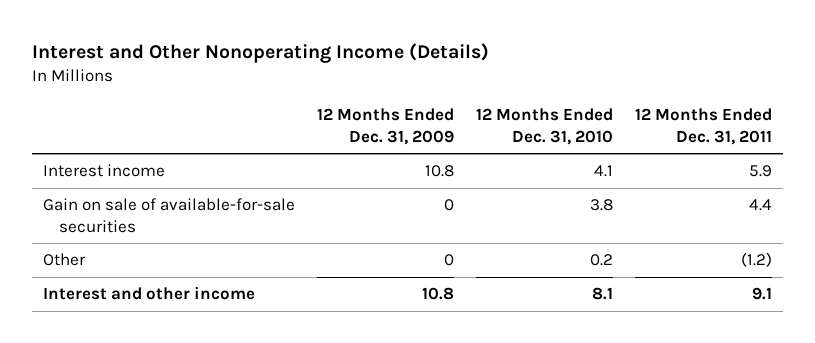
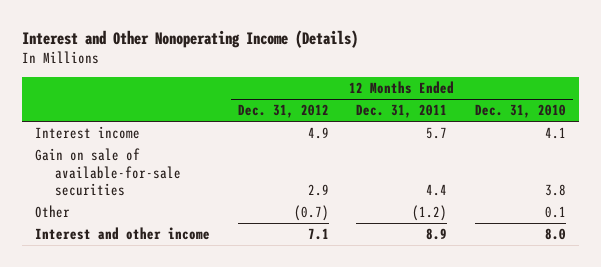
[316,108,454,145] 12 Months Ended Dec. 31, 2009 -> none
none -> [237,104,329,119] Dec. 31, 2012
[749,165,773,178] 5.9 -> [426,126,448,139] 5.7
[590,254,614,267] 0.2 -> [544,205,566,218] 0.1
[592,287,614,301] 8.1 -> [544,227,566,240] 8.0
[752,287,773,301] 9.1 -> [426,227,448,240] 8.9

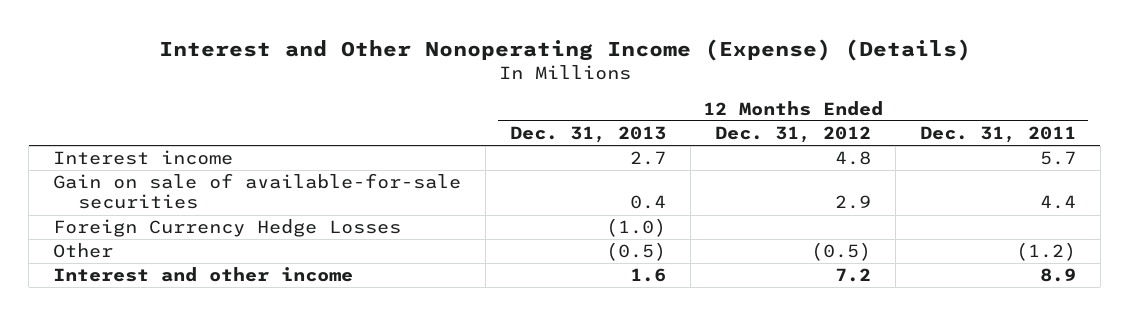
[21,29,358,48] Interest and Other Nonoperating Income (Details) -> [158,38,971,61] Interest and Other Nonoperating Income (Expense) (Details)
[474,104,566,119] Dec. 31, 2010 -> none
none -> [510,126,667,144] Dec. 31, 2013
[307,126,329,139] 4.9 -> [835,151,872,166] 4.8
none -> [53,219,402,238] Foreign Currency Hedge Losses
[293,204,329,221] (0.7) -> [811,242,872,262] (0.5)
[307,227,329,240] 7.1 -> [835,268,872,283] 7.2

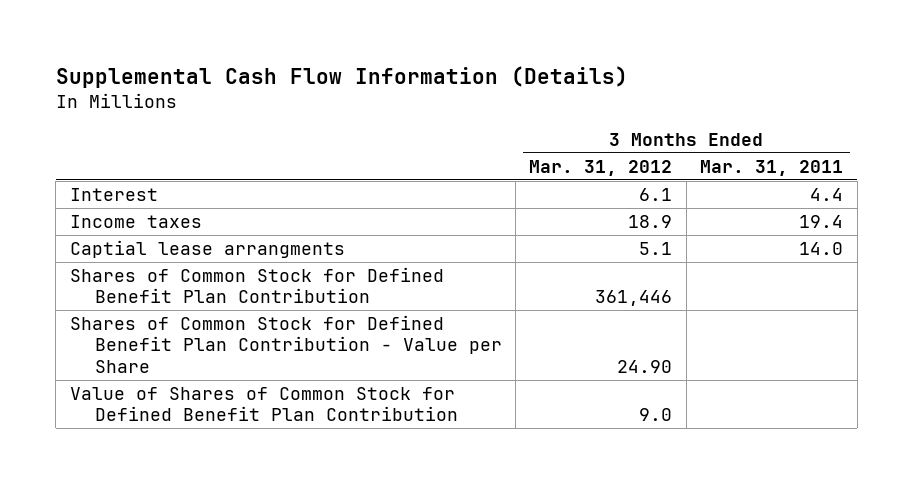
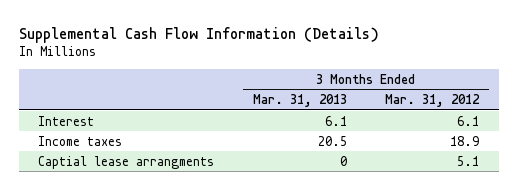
[700,159,844,176] Mar. 31, 2011 -> none
none -> [252,94,347,108] Mar. 31, 2013
[69,267,444,304] Shares of Common Stock for Defined Benefit Plan Contribution -> none
[69,315,502,373] Shares of Common Stock for Defined Benefit Plan Contribution - Value per Share -> none
[69,387,458,422] Value of Shares of Common Stock for Defined Benefit Plan Contribution -> none

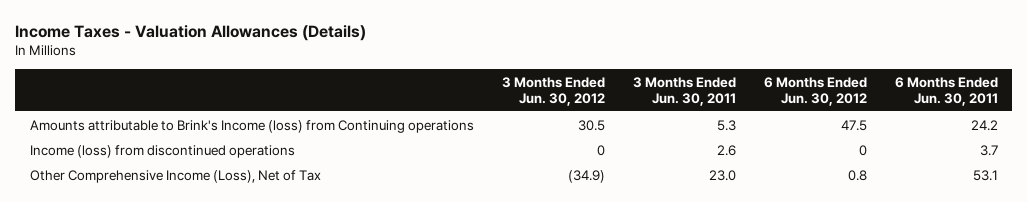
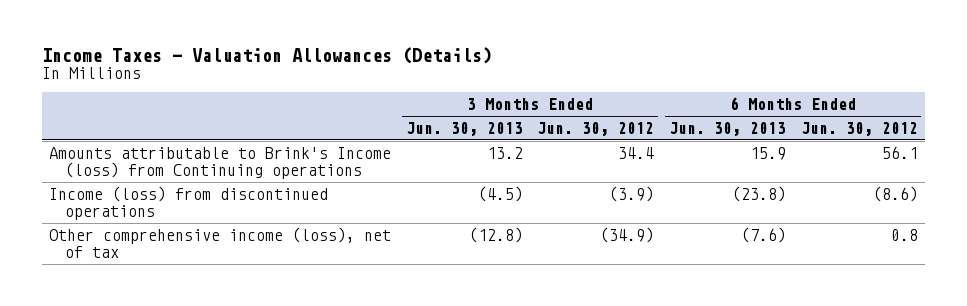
[632,76,736,106] 3 Months Ended Jun. 30, 2011 -> none
[894,76,998,106] 6 Months Ended Jun. 30, 2011 -> none
none -> [405,121,523,136] Jun. 30, 2013
none -> [668,121,786,136] Jun. 30, 2013
[577,119,605,131] 30.5 -> [618,146,655,159] 34.4
[840,119,867,131] 47.5 -> [881,145,918,159] 56.1
[596,144,605,156] 0 -> [609,185,655,202] (3.9)
[858,144,867,156] 0 -> [872,185,918,202] (8.6)
[29,169,321,183] Other Comprehensive Income (Loss), Net of Tax -> [49,226,392,258] Other comprehensive income (loss), net of tax

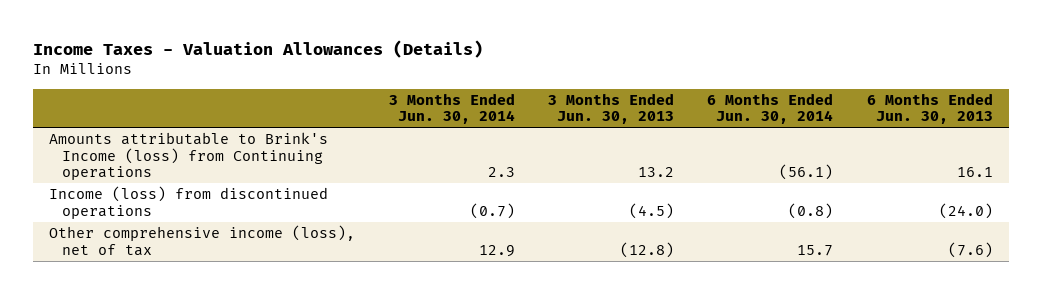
[537,121,655,136] Jun. 30, 2012 -> none
[800,121,918,136] Jun. 30, 2012 -> none
none -> [388,92,515,125] 3 Months Ended Jun. 30, 2014
none -> [707,92,834,125] 6 Months Ended Jun. 30, 2014
[749,146,786,160] 15.9 -> [956,167,993,178] 16.1
[731,185,786,202] (23.8) -> [938,202,993,219] (24.0)

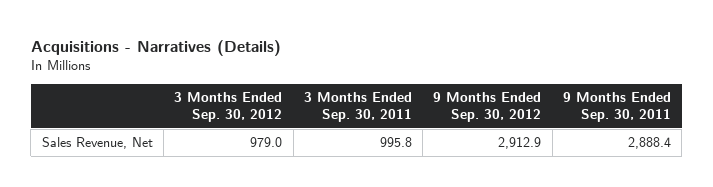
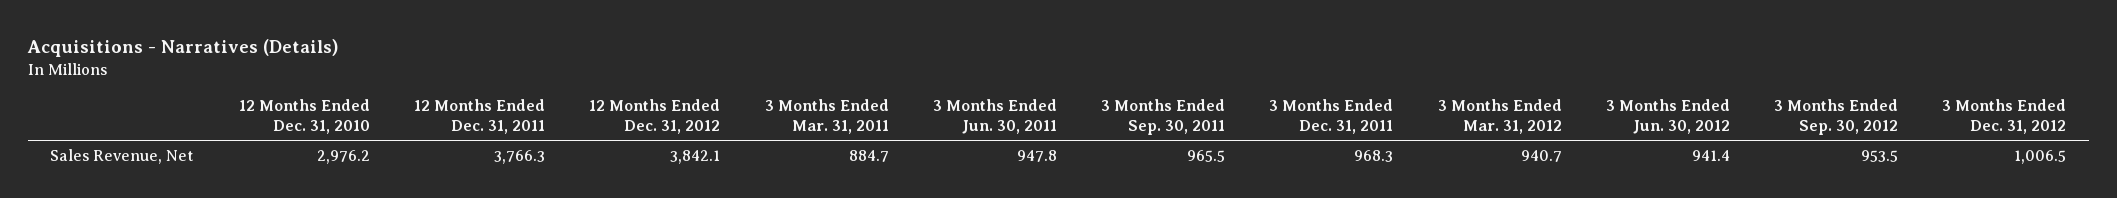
[433,92,542,123] 9 Months Ended Sep. 30, 2012 -> none
[563,92,672,123] 9 Months Ended Sep. 30, 2011 -> none
none -> [238,98,370,134] 12 Months Ended Dec. 31, 2010
none -> [413,98,545,134] 12 Months Ended Dec. 31, 2011
none -> [589,98,721,134] 12 Months Ended Dec. 31, 2012
none -> [764,98,889,134] 3 Months Ended Mar. 31, 2011
none -> [932,98,1057,134] 3 Months Ended Jun. 30, 2011
none -> [1269,98,1394,134] 3 Months Ended Dec. 31, 2011
none -> [1437,98,1562,134] 3 Months Ended Mar. 31, 2012
none -> [1605,98,1730,134] 3 Months Ended Jun. 30, 2012
none -> [1942,98,2067,134] 3 Months Ended Dec. 31, 2012
[250,137,283,148] 979.0 -> [1861,150,1899,163] 953.5
[379,137,412,148] 995.8 -> [1187,150,1226,163] 965.5

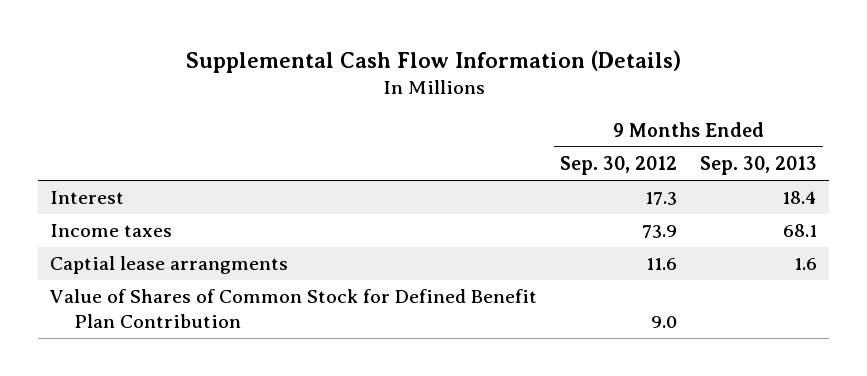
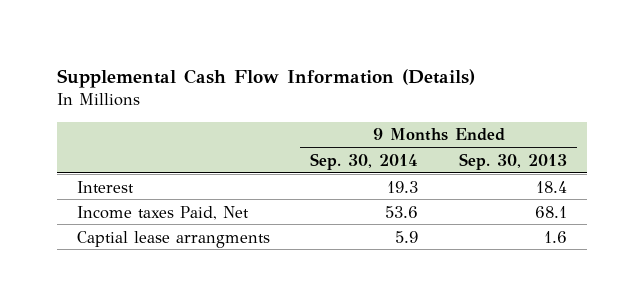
[560,156,678,176] Sep. 30, 2012 -> none
none -> [310,152,419,170] Sep. 30, 2014
[49,224,172,238] Income taxes -> [77,205,250,220] Income taxes Paid, Net
[48,289,537,329] Value of Shares of Common Stock for Defined Benefit Plan Contribution -> none

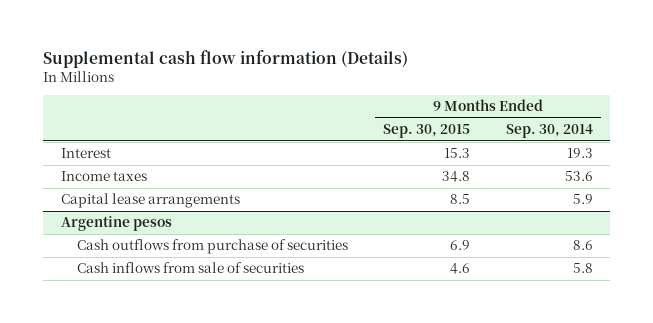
[56,68,475,88] Supplemental Cash Flow Information (Details) -> [43,49,409,68] Supplemental cash flow information (Details)
[458,152,567,170] Sep. 30, 2013 -> none
none -> [383,124,471,139] Sep. 30, 2015
[77,205,250,220] Income taxes Paid, Net -> [60,171,147,182] Income taxes
[77,230,271,248] Captial lease arrangments -> [60,193,240,209] Capital lease arrangements
none -> [60,216,172,232] Argentine pesos
none -> [77,239,349,255] Cash outflows from purchase of securities
none -> [77,262,305,274] Cash inflows from sale of securities

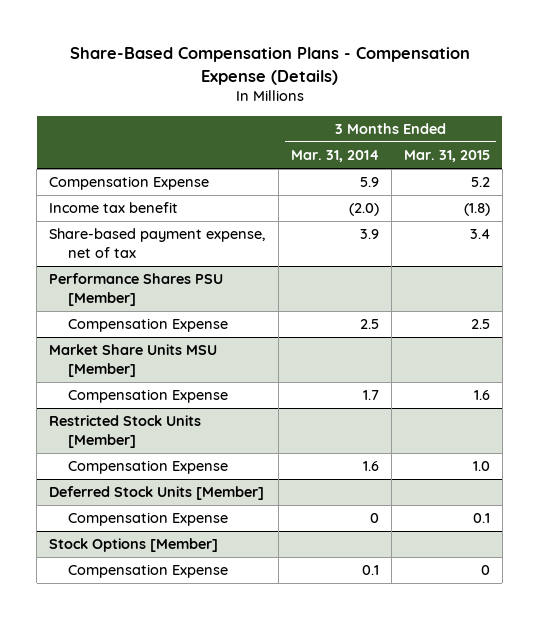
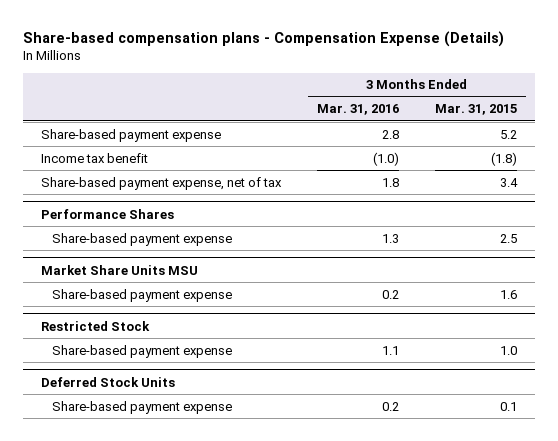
[69,47,470,85] Share-Based Compensation Plans - Compensation Expense (Details) -> [22,30,504,47] Share-based compensation plans - Compensation Expense (Details)
[291,150,380,163] Mar. 31, 2014 -> none
none -> [317,104,400,116] Mar. 31, 2016
[49,176,210,191] Compensation Expense -> [40,128,221,142] Share-based payment expense
[49,538,219,553] Stock Options [Member] -> none
[68,564,229,579] Compensation Expense -> none
[49,273,224,306] Performance Shares PSU [Member] -> [40,208,174,219] Performance Shares
[68,318,229,333] Compensation Expense -> [52,232,233,246] Share-based payment expense
[49,344,218,377] Market Share Units MSU [Member] -> [40,264,198,275] Market Share Units MSU
[68,389,229,404] Compensation Expense -> [52,288,233,302] Share-based payment expense
[49,415,202,448] Restricted Stock Units [Member] -> [40,320,150,331] Restricted Stock
[68,460,229,475] Compensation Expense -> [52,344,233,358] Share-based payment expense
[49,486,265,501] Deferred Stock Units [Member] -> [40,376,175,387] Deferred Stock Units
[68,512,229,527] Compensation Expense -> [52,400,233,414] Share-based payment expense

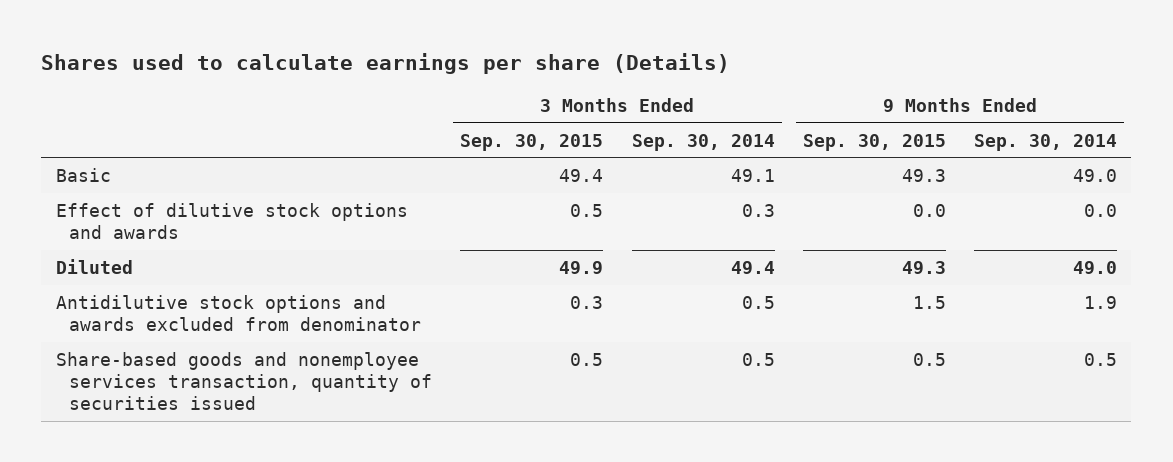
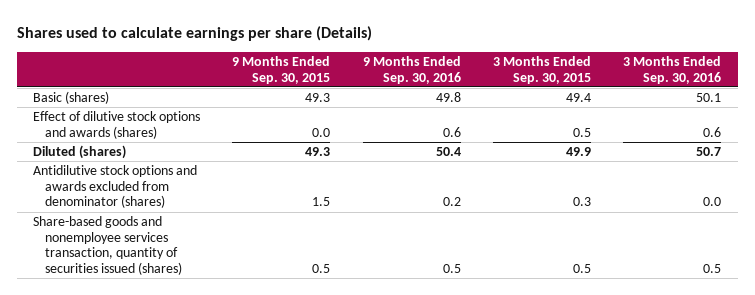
[631,133,775,151] Sep. 30, 2014 -> none
[974,133,1118,151] Sep. 30, 2014 -> none
none -> [362,55,461,84] 9 Months Ended Sep. 30, 2016
none -> [623,55,722,84] 3 Months Ended Sep. 30, 2016
[55,168,111,183] Basic -> [33,90,110,104] Basic (shares)
[55,203,408,239] Effect of dilutive stock options and awards -> [33,110,201,139] Effect of dilutive stock options and awards (shares)
[55,259,133,275] Diluted -> [33,144,127,159] Diluted (shares)
[55,295,421,331] Antidilutive stock options and awards excluded from denominator -> [33,164,198,209] Antidilutive stock options and awards excluded from denominator (shares)
[55,352,432,410] Share-based goods and nonemployee services transaction, quantity of securities issued -> [33,215,182,276] Share-based goods and nonemployee services transaction, quantity of securities issued (shares)

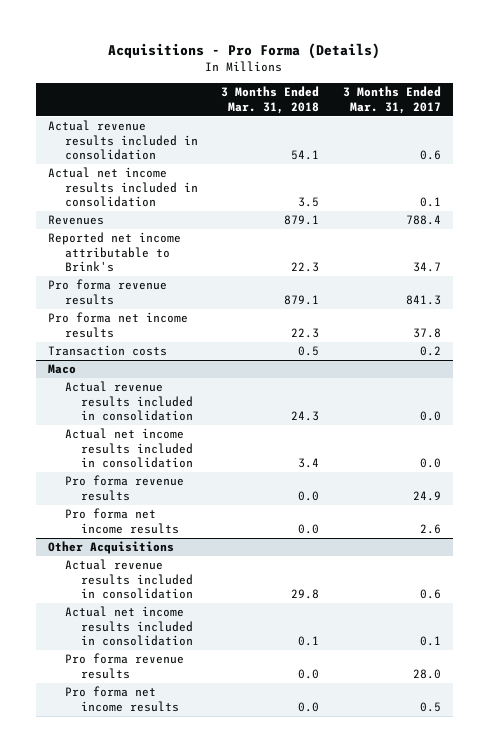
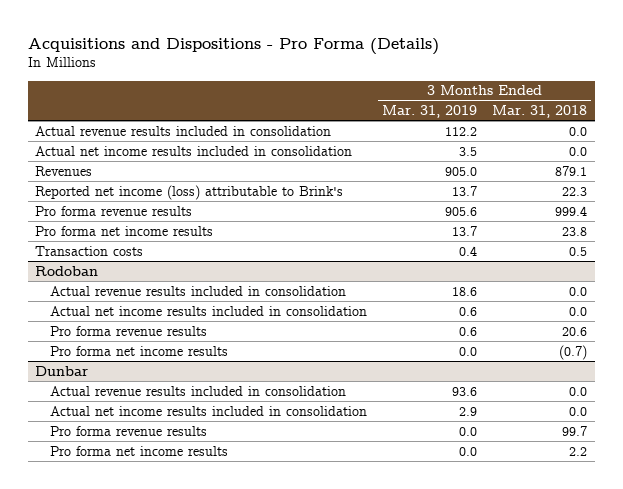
[108,42,381,59] Acquisitions - Pro Forma (Details) -> [27,37,439,55] Acquisitions and Dispositions - Pro Forma (Details)
[342,86,441,115] 3 Months Ended Mar. 31, 2017 -> none
none -> [382,105,478,119] Mar. 31, 2019
[291,150,320,161] 54.1 -> [569,126,588,136] 0.0
[298,197,320,208] 3.5 -> [569,146,588,156] 0.0
[47,232,181,273] Reported net income attributable to Brink's -> [35,184,344,200] Reported net income (loss) attributable to Brink's
[284,294,320,305] 879.1 -> [555,205,588,216] 999.4
[291,327,320,338] 22.3 -> [562,226,588,236] 23.8
[47,364,76,375] Maco -> none
[47,541,174,555] Other Acquisitions -> none
none -> [35,265,99,276] Rodoban
[291,411,320,422] 24.3 -> [569,286,588,296] 0.0
[298,458,320,469] 3.4 -> [569,306,588,316] 0.0
[298,490,320,501] 0.0 -> [562,326,588,336] 20.6
[298,523,320,534] 0.0 -> [559,344,588,360] (0.7)
none -> [35,365,89,376] Dunbar
[291,589,320,600] 29.8 -> [569,386,588,396] 0.0
[298,636,320,647] 0.1 -> [569,406,588,416] 0.0
[298,668,320,679] 0.0 -> [562,425,588,436] 99.7
[298,701,320,712] 0.0 -> [569,446,588,456] 2.2

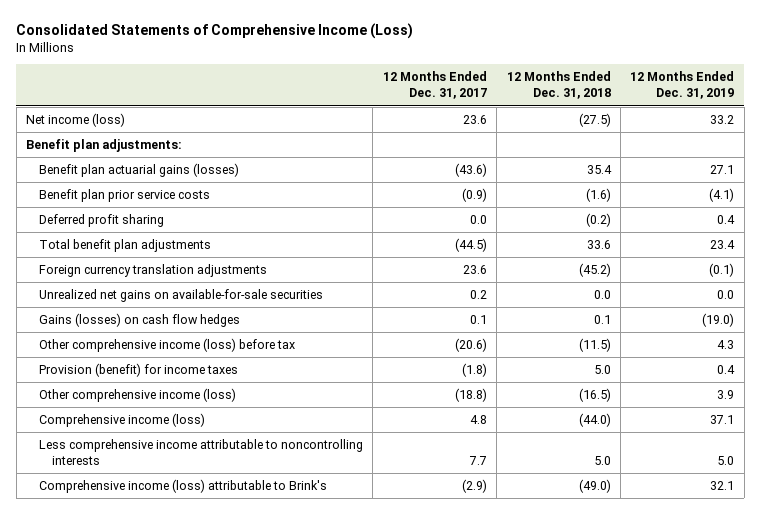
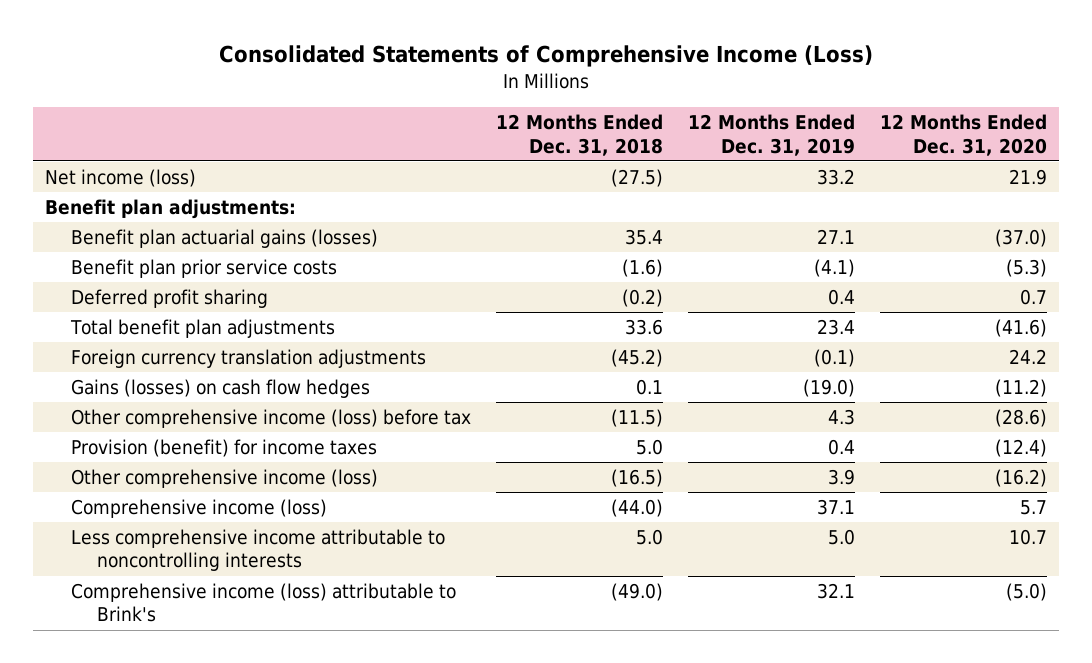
[382,71,487,100] 12 Months Ended Dec. 31, 2017 -> none
none -> [879,114,1047,156] 12 Months Ended Dec. 31, 2020
[39,289,324,303] Unrealized net gains on available-for-sale securities -> none

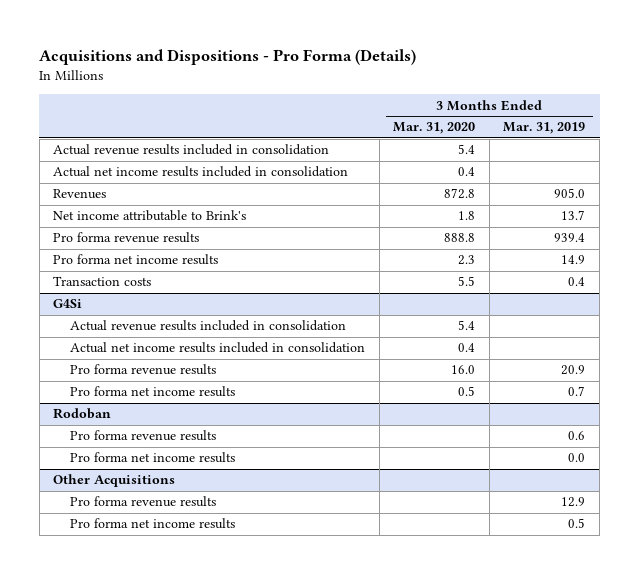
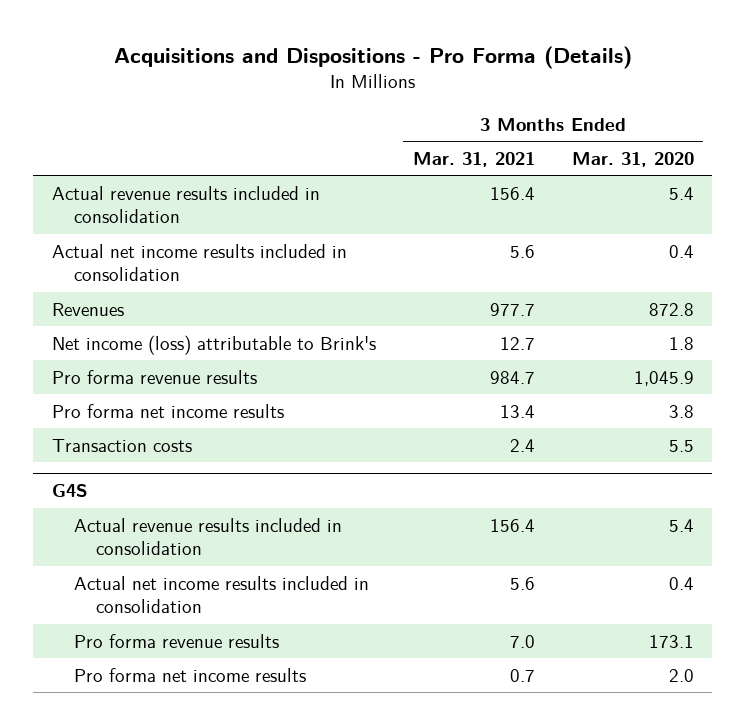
[503,122,586,135] Mar. 31, 2019 -> none
none -> [412,151,535,167] Mar. 31, 2021
[53,210,247,222] Net income attributable to Brink's -> [51,334,376,355] Net income (loss) attributable to Brink's
[444,233,476,243] 888.8 -> [633,370,694,386] 1,045.9
[458,255,476,266] 2.3 -> [668,404,694,418] 3.8
[53,299,83,309] G4Si -> none
none -> [51,484,88,498] G4S
[53,408,112,420] Rodoban -> none
[70,430,217,442] Pro forma revenue results -> none
[70,452,236,464] Pro forma net income results -> none
[53,474,176,488] Other Acquisitions -> none
[70,496,217,508] Pro forma revenue results -> none
[70,518,236,530] Pro forma net income results -> none
[451,365,476,375] 16.0 -> [648,634,694,648] 173.1
[458,386,476,397] 0.5 -> [668,668,694,682] 2.0

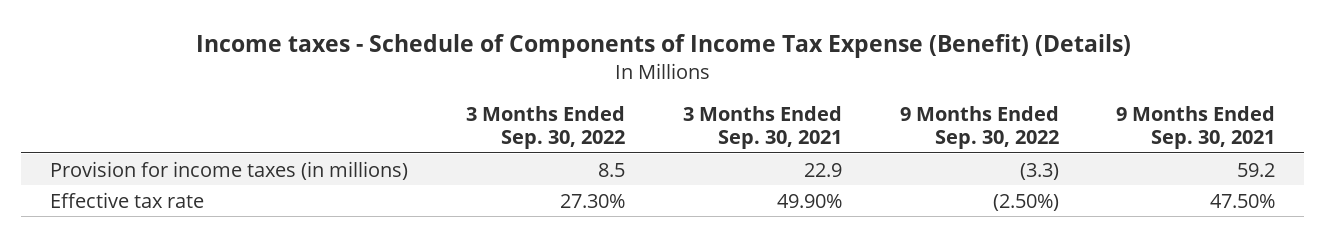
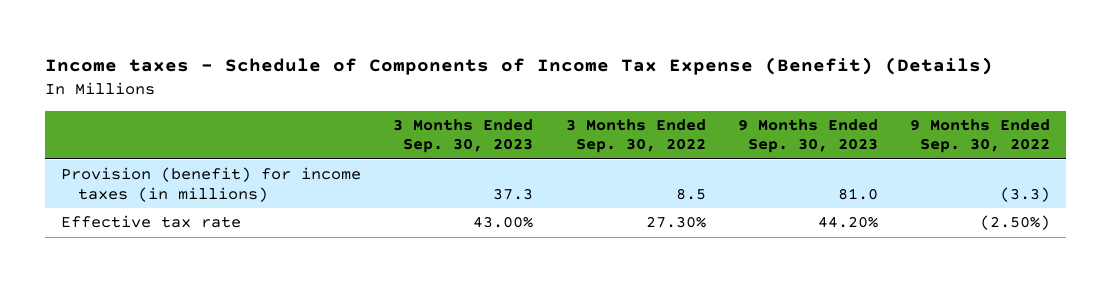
[682,106,842,150] 3 Months Ended Sep. 30, 2021 -> none
[1116,106,1276,150] 9 Months Ended Sep. 30, 2021 -> none
none -> [393,118,534,154] 3 Months Ended Sep. 30, 2023
none -> [737,118,878,154] 9 Months Ended Sep. 30, 2023
[49,160,408,180] Provision for income taxes (in millions) -> [61,167,362,202] Provision (benefit) for income taxes (in millions)

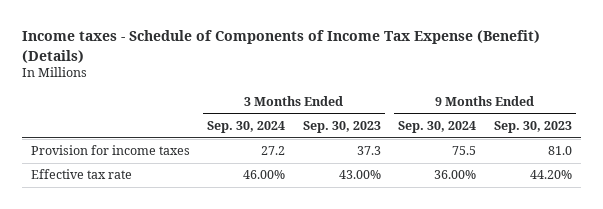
[565,118,706,154] 3 Months Ended Sep. 30, 2022 -> none
[910,118,1051,154] 9 Months Ended Sep. 30, 2022 -> none
none -> [207,121,286,134] Sep. 30, 2024
none -> [398,121,477,134] Sep. 30, 2024
[61,167,362,202] Provision (benefit) for income taxes (in millions) -> [31,145,191,156] Provision for income taxes

